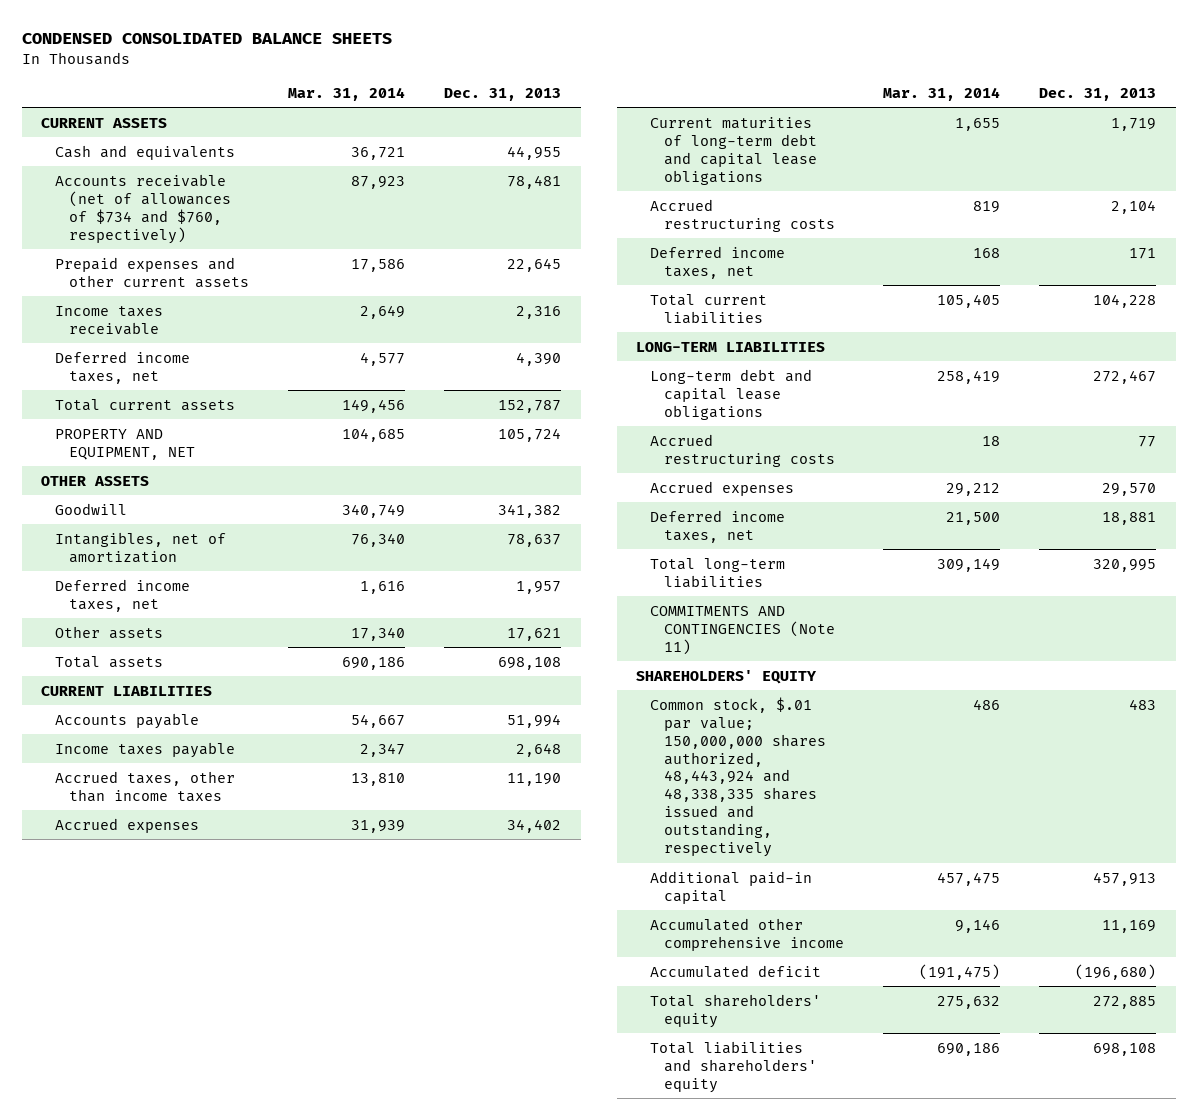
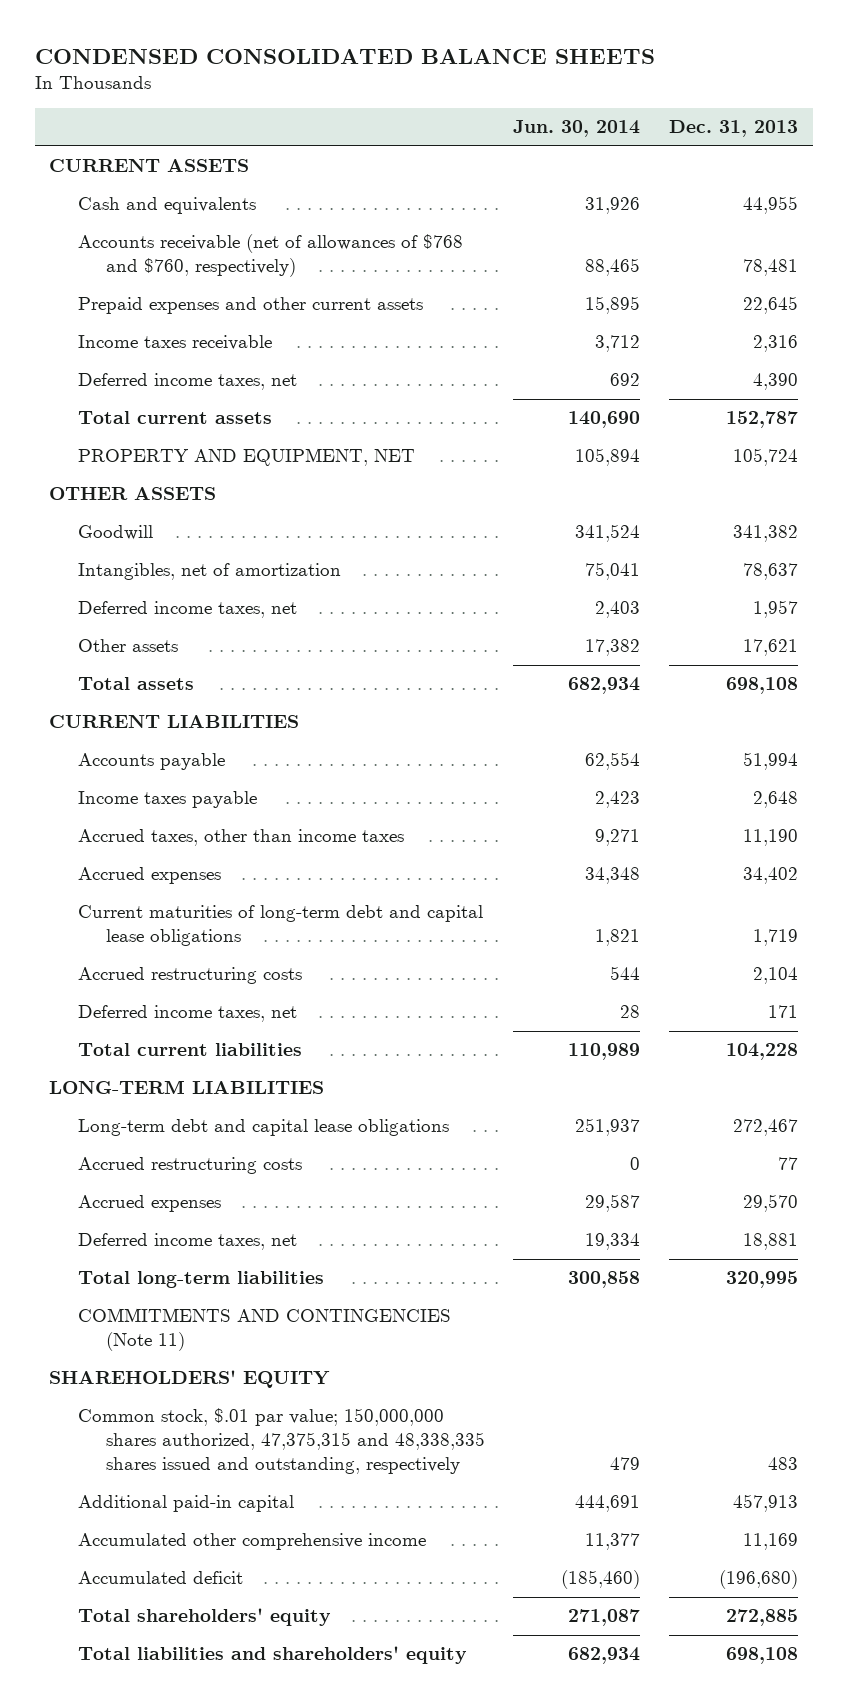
[287,86,405,101] Mar. 31, 2014 -> none
none -> [513,120,641,138] Jun. 30, 2014
[55,173,231,244] Accounts receivable (net of allowances of $734 and $760, respectively) -> [77,234,463,278] Accounts receivable (net of allowances of $768 and $760, respectively)
[650,696,826,858] Common stock, $.01 par value; 150,000,000 shares authorized, 48,443,924 and 48,338,335 shares issued and outstanding, respectively -> [77,1408,485,1475] Common stock, $.01 par value; 150,000,000 shares authorized, 47,375,315 and 48,338,335 shares issued and outstanding, respectively

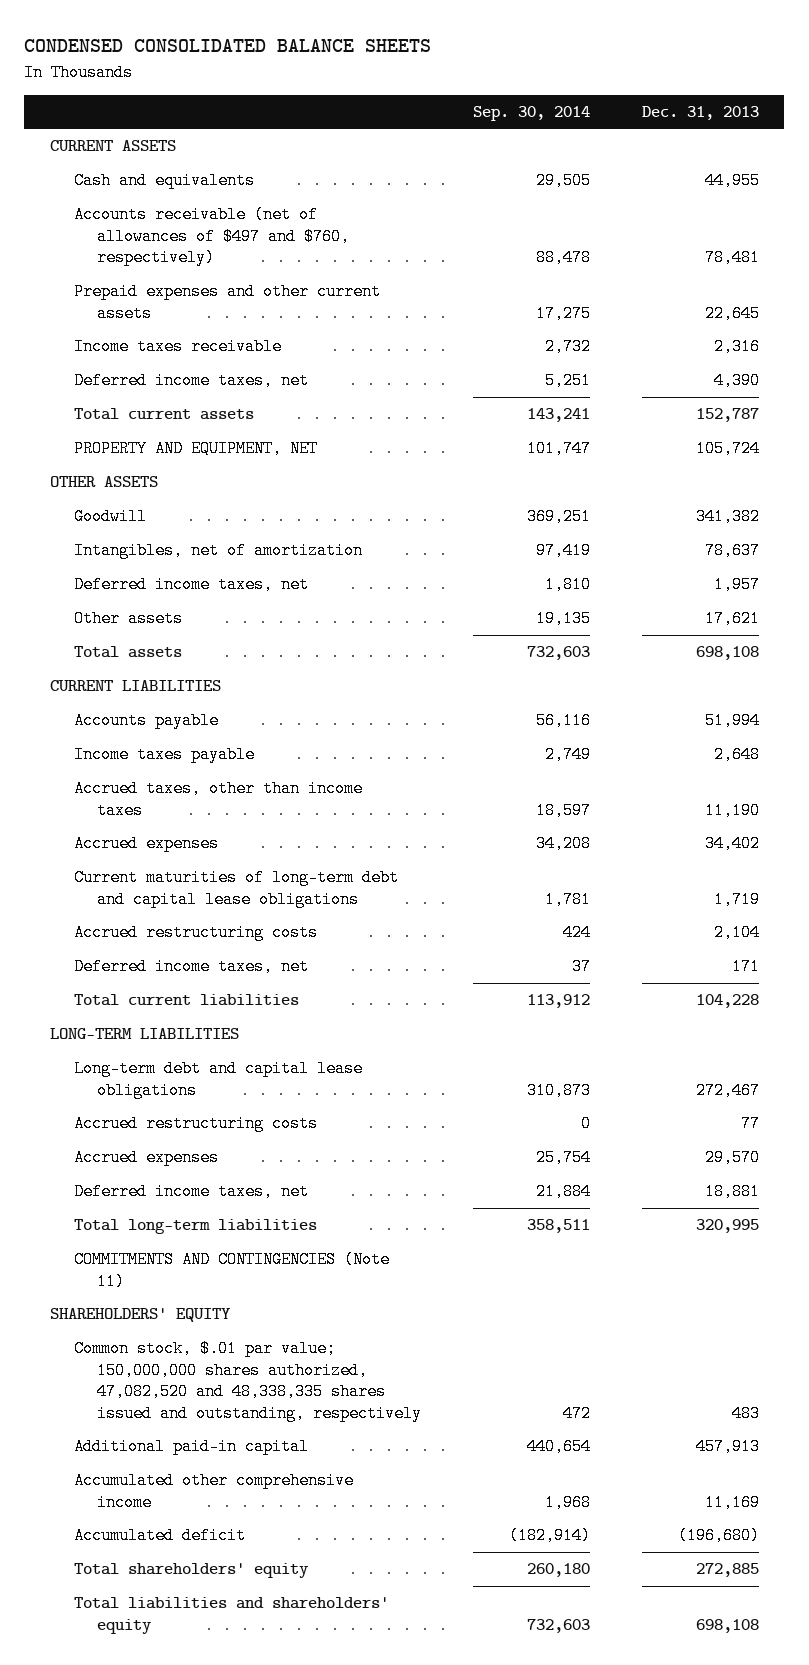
[513,120,641,138] Jun. 30, 2014 -> none
none -> [472,105,590,121] Sep. 30, 2014
[77,234,463,278] Accounts receivable (net of allowances of $768 and $760, respectively) -> [73,206,350,267] Accounts receivable (net of allowances of $497 and $760, respectively)
[77,1408,485,1475] Common stock, $.01 par value; 150,000,000 shares authorized, 47,375,315 and 48,338,335 shares issued and outstanding, respectively -> [73,1340,422,1422] Common stock, $.01 par value; 150,000,000 shares authorized, 47,082,520 and 48,338,335 shares issued and outstanding, respectively

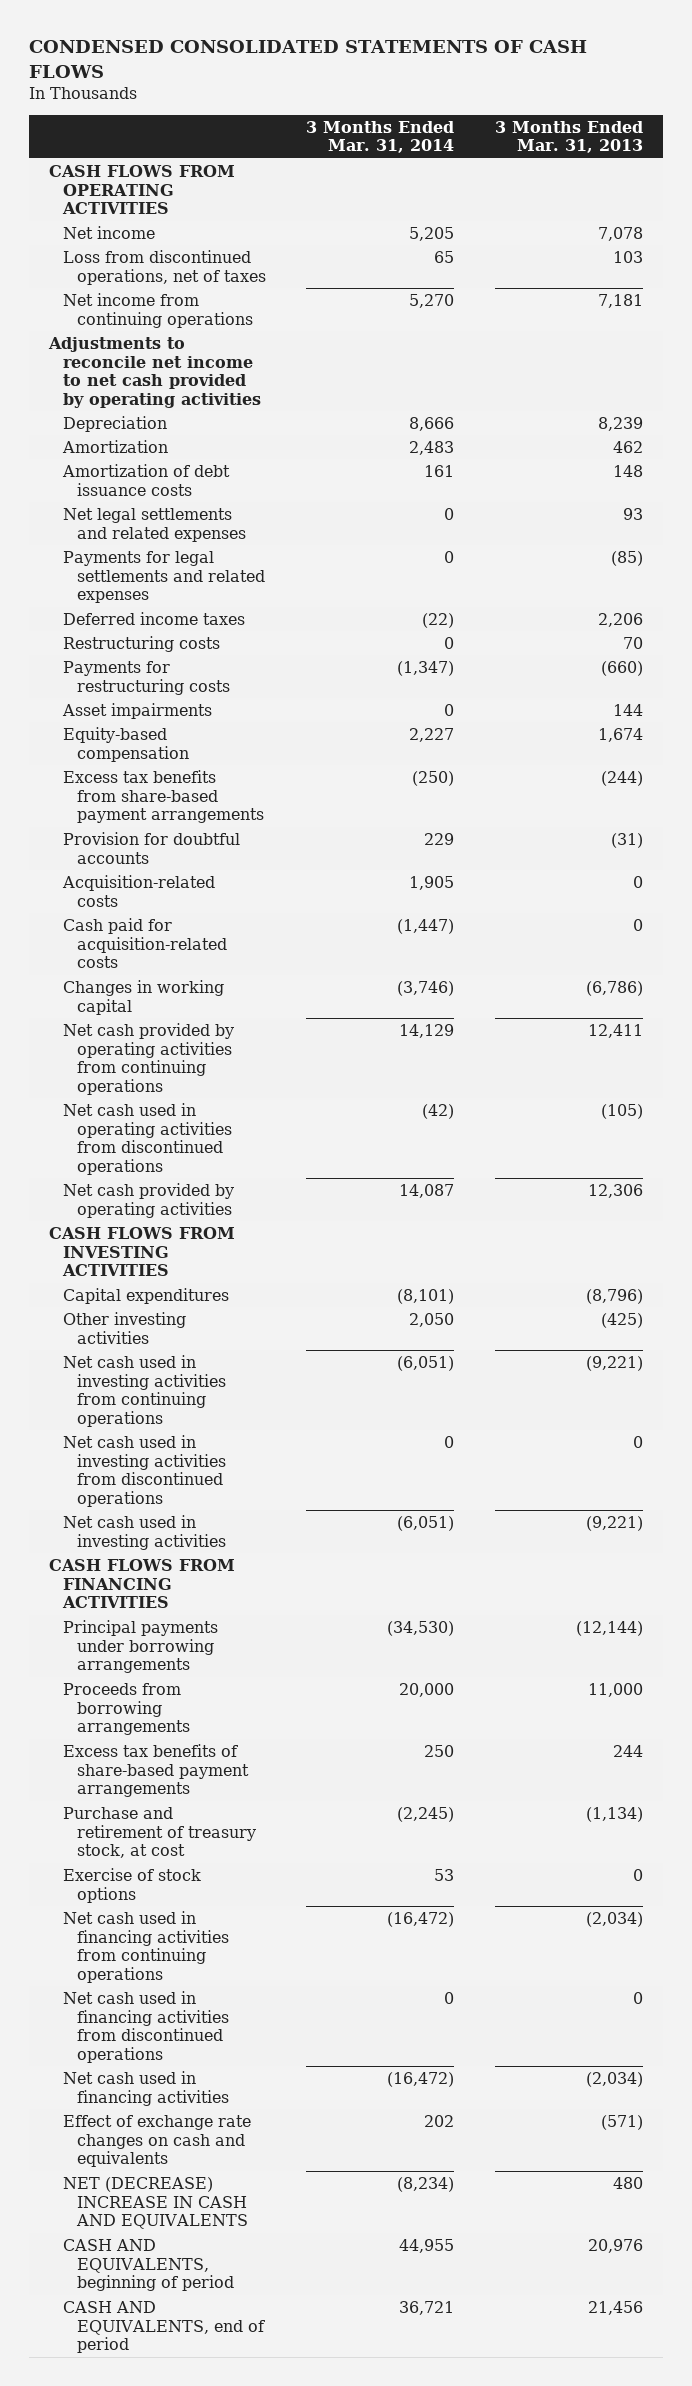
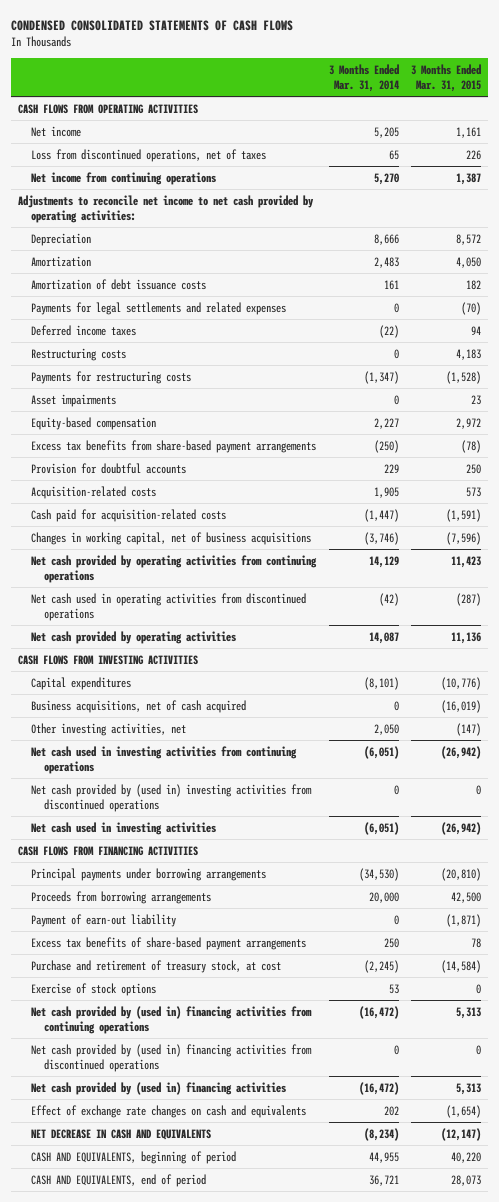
[494,120,643,154] 3 Months Ended Mar. 31, 2013 -> none
none -> [411,63,482,92] 3 Months Ended Mar. 31, 2015
[48,336,261,409] Adjustments to reconcile net income to net cash provided by operating activities -> [17,194,314,223] Adjustments to reconcile net income to net cash provided by operating activities:
[62,507,246,542] Net legal settlements and related expenses -> none
[62,979,224,1015] Changes in working capital -> [30,531,311,545] Changes in working capital, net of business acquisitions
none -> [30,699,246,713] Business acquisitions, net of cash acquired
[62,1311,186,1344] Other investing activities -> [30,722,186,736] Other investing activities, net
[62,1434,226,1508] Net cash used in investing activities from discontinued operations -> [30,783,312,812] Net cash provided by (used in) investing activities from discontinued operations
none -> [30,913,176,927] Payment of earn-out liability
[62,1910,229,1984] Net cash used in financing activities from continuing operations -> [30,1005,312,1034] Net cash provided by (used in) financing activities from continuing operations
[62,1990,229,2064] Net cash used in financing activities from discontinued operations -> [30,1043,312,1072] Net cash provided by (used in) financing activities from discontinued operations
[62,2070,229,2106] Net cash used in financing activities -> [30,1081,286,1095] Net cash provided by (used in) financing activities
[62,2176,248,2230] NET (DECREASE) INCREASE IN CASH AND EQUIVALENTS -> [30,1128,211,1140] NET DECREASE IN CASH AND EQUIVALENTS

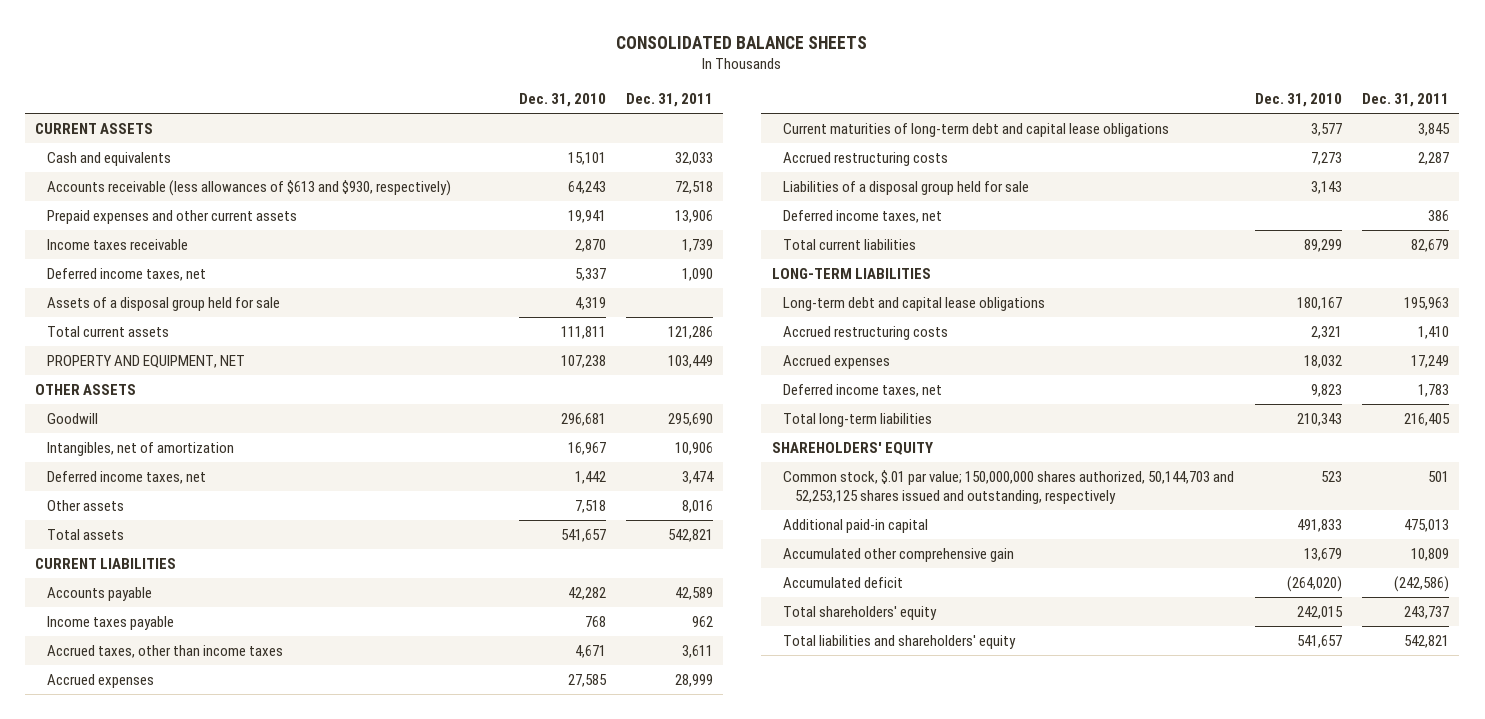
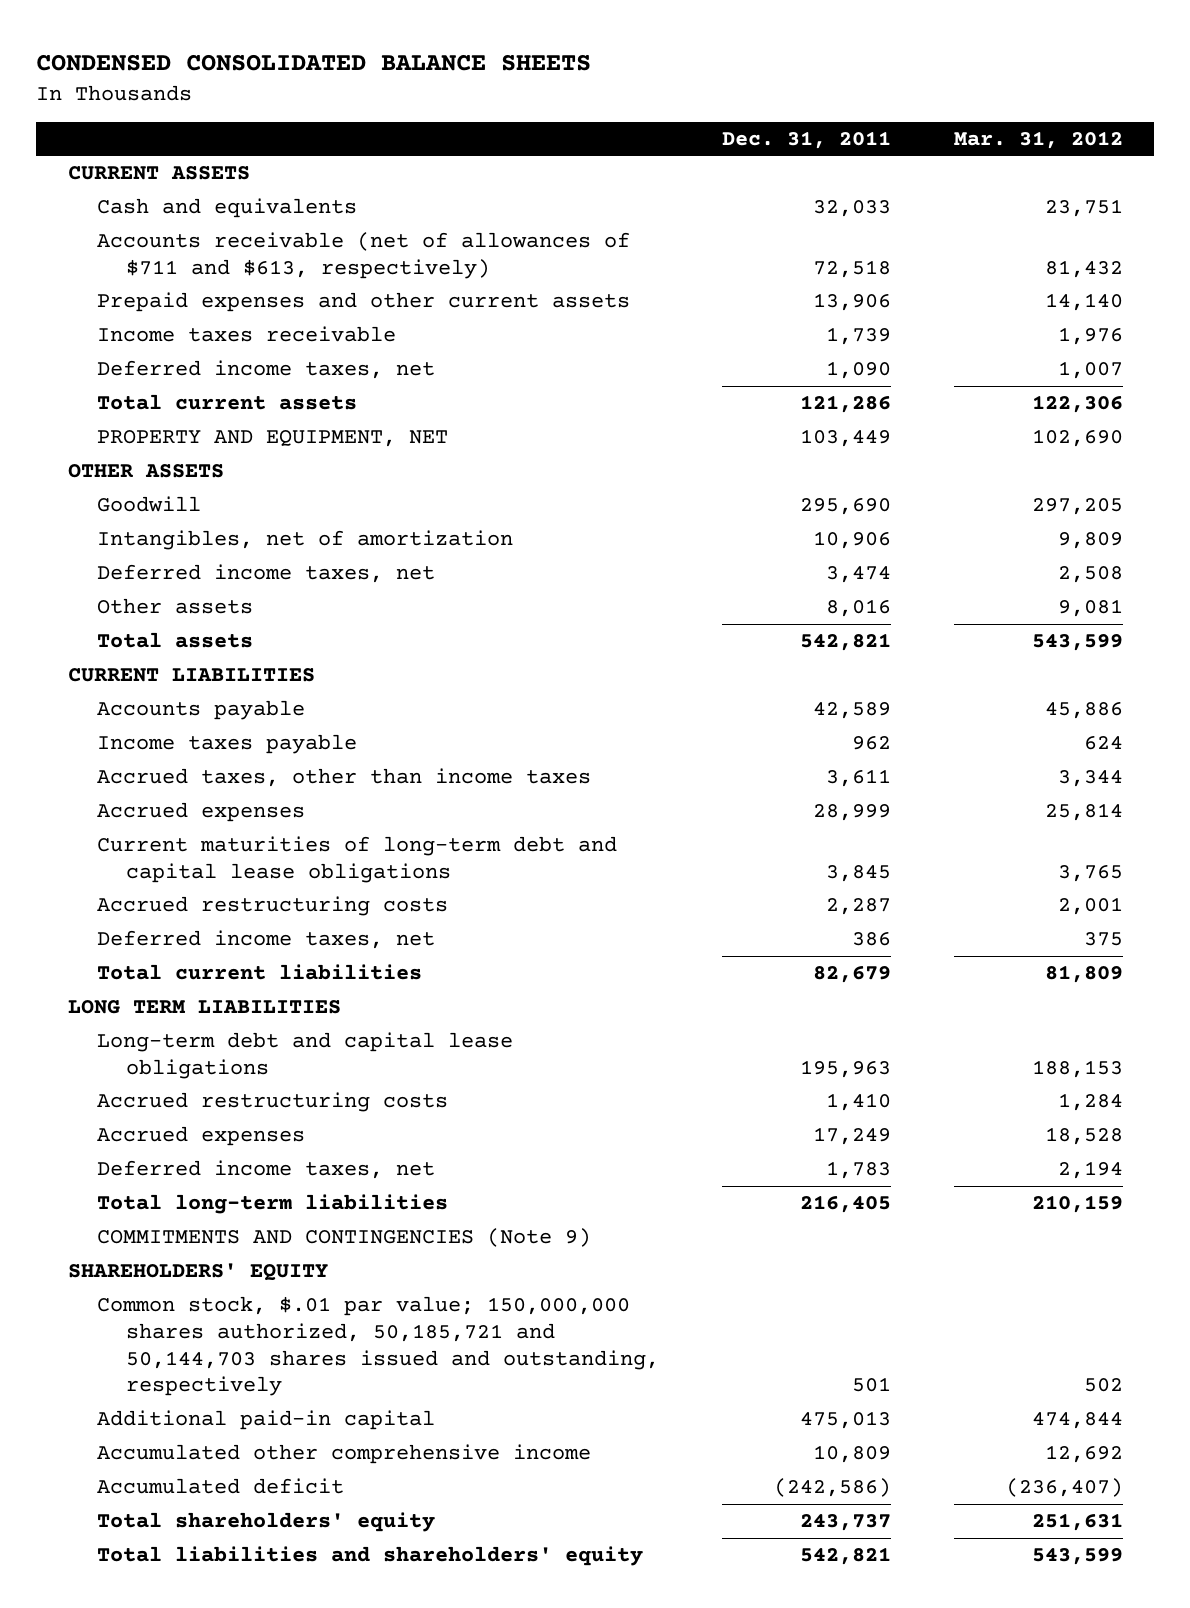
[616,35,868,49] CONSOLIDATED BALANCE SHEETS -> [36,54,592,72] CONDENSED CONSOLIDATED BALANCE SHEETS
[518,93,606,108] Dec. 31, 2010 -> none
none -> [953,131,1123,150] Mar. 31, 2012
[47,179,452,196] Accounts receivable (less allowances of $613 and $930, respectively) -> [96,232,630,279] Accounts receivable (net of allowances of $711 and $613, respectively)
[47,296,281,311] Assets of a disposal group held for sale -> none
[783,180,1030,195] Liabilities of a disposal group held for sale -> none
[771,267,931,279] LONG-TERM LIABILITIES -> [67,1000,341,1015] LONG TERM LIABILITIES
none -> [96,1228,591,1248] COMMITMENTS AND CONTINGENCIES (Note 9)
[783,469,1235,504] Common stock, $.01 par value; 150,000,000 shares authorized, 50,144,703 and 52,253,125 shares issued and outstanding, respectively -> [96,1296,659,1397] Common stock, $.01 par value; 150,000,000 shares authorized, 50,185,721 and 50,144,703 shares issued and outstanding, respectively
[783,547,1015,562] Accumulated other comprehensive gain -> [96,1444,591,1465] Accumulated other comprehensive income

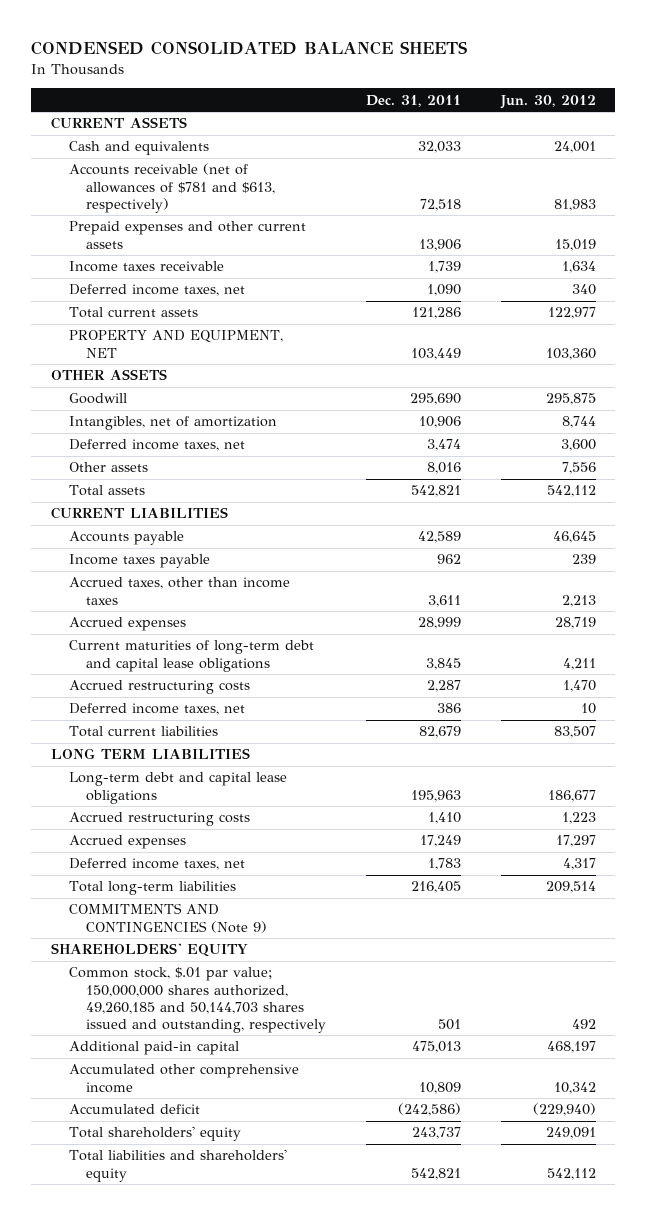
[953,131,1123,150] Mar. 31, 2012 -> none
none -> [499,94,596,109] Jun. 30, 2012
[96,232,630,279] Accounts receivable (net of allowances of $711 and $613, respectively) -> [68,163,276,213] Accounts receivable (net of allowances of $781 and $613, respectively)
[96,1296,659,1397] Common stock, $.01 par value; 150,000,000 shares authorized, 50,185,721 and 50,144,703 shares issued and outstanding, respectively -> [68,967,327,1033] Common stock, $.01 par value; 150,000,000 shares authorized, 49,260,185 and 50,144,703 shares issued and outstanding, respectively

